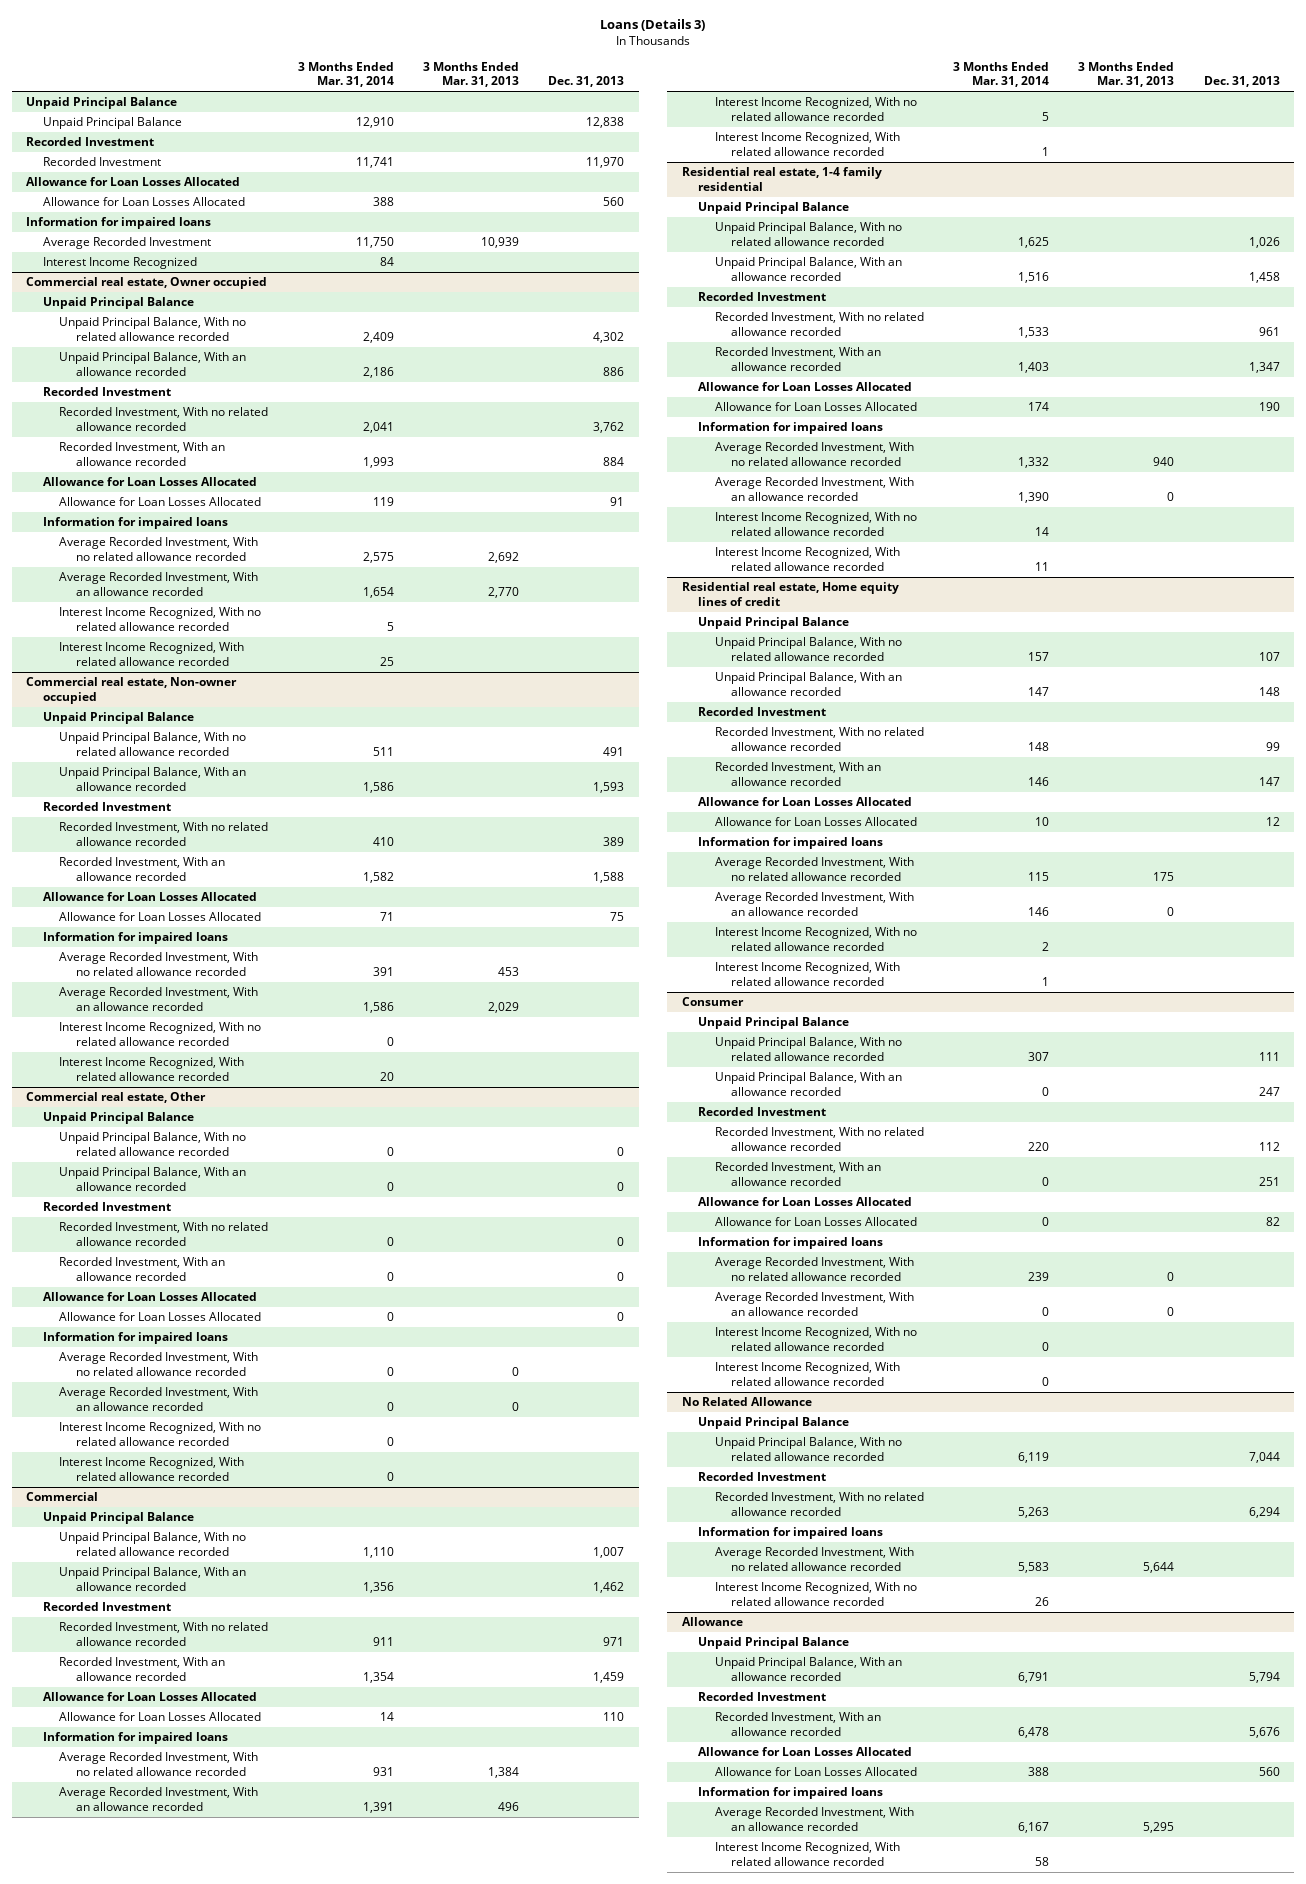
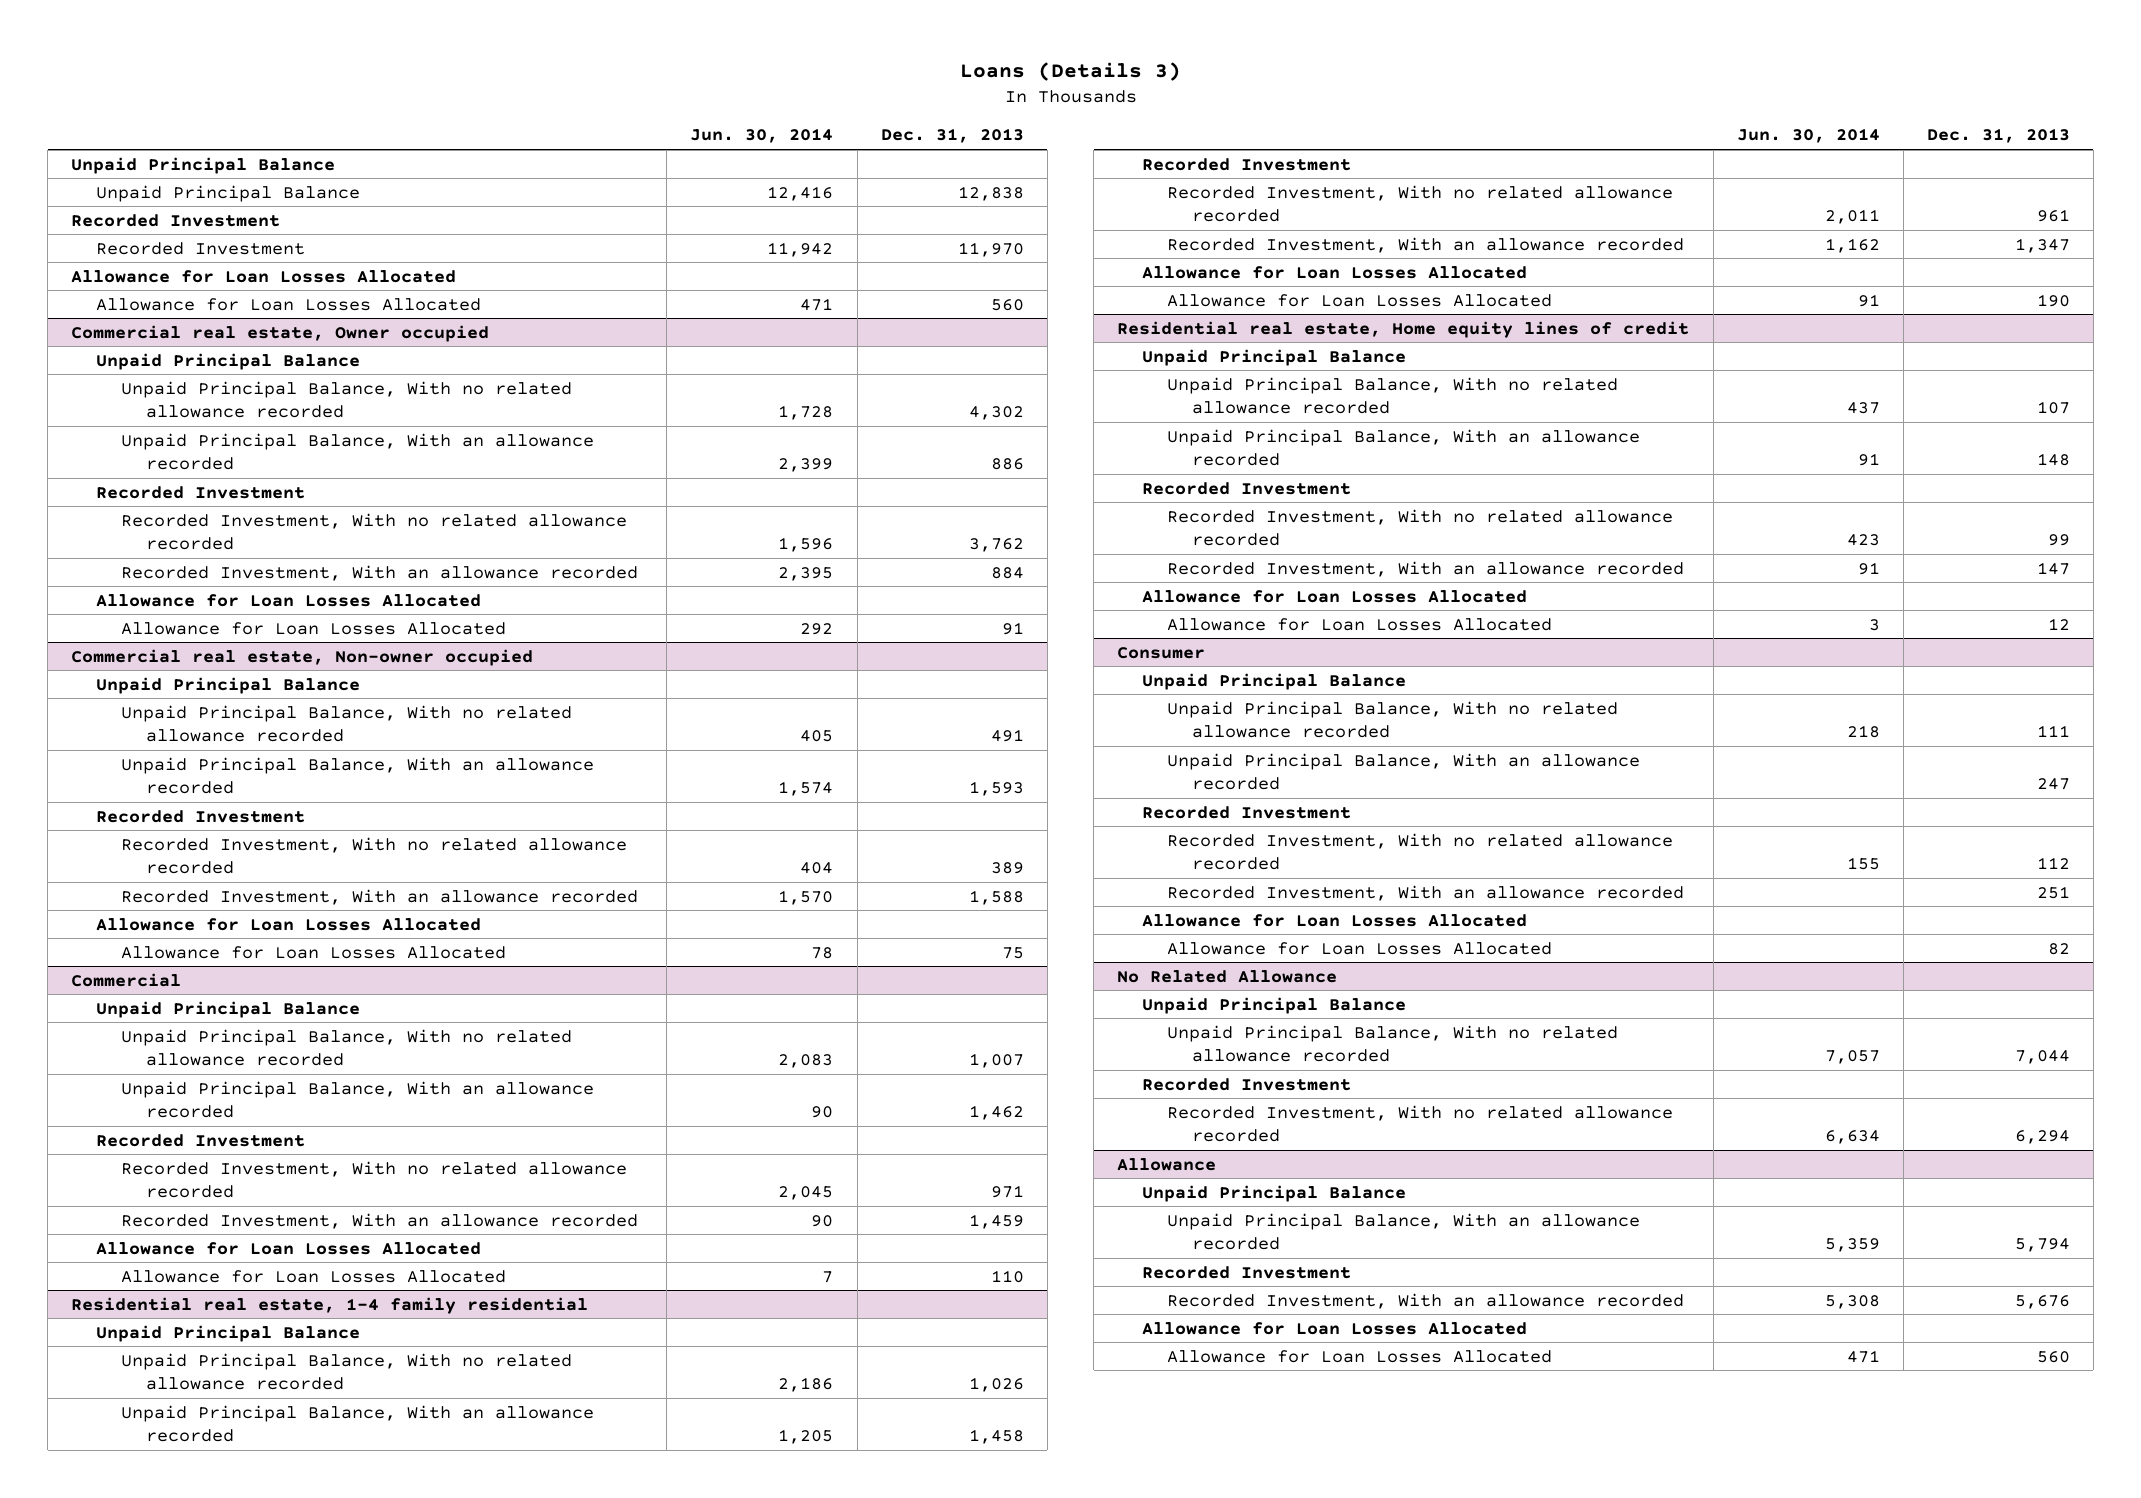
[297,61,394,88] 3 Months Ended Mar. 31, 2014 -> none
[422,61,519,88] 3 Months Ended Mar. 31, 2013 -> none
none -> [690,128,834,144] Jun. 30, 2014
[26,217,212,230] Information for impaired loans -> none
[42,237,211,250] Average Recorded Investment -> none
[42,257,197,270] Interest Income Recognized -> none
[42,517,228,530] Information for impaired loans -> none
[59,537,259,561] Average Recorded Investment, With no related allowance recorded -> none
[59,572,259,596] Average Recorded Investment, With an allowance recorded -> none
[59,607,262,631] Interest Income Recognized, With no related allowance recorded -> none
[59,642,245,666] Interest Income Recognized, With related allowance recorded -> none
[42,932,228,945] Information for impaired loans -> none
[59,952,259,976] Average Recorded Investment, With no related allowance recorded -> none
[59,987,259,1011] Average Recorded Investment, With an allowance recorded -> none
[59,1022,262,1046] Interest Income Recognized, With no related allowance recorded -> none
[59,1057,245,1081] Interest Income Recognized, With related allowance recorded -> none
[26,1092,207,1104] Commercial real estate, Other -> none
[42,1112,194,1125] Unpaid Principal Balance -> none
[59,1132,247,1156] Unpaid Principal Balance, With no related allowance recorded -> none
[59,1167,247,1191] Unpaid Principal Balance, With an allowance recorded -> none
[42,1202,171,1212] Recorded Investment -> none
[59,1222,269,1246] Recorded Investment, With no related allowance recorded -> none
[59,1257,226,1281] Recorded Investment, With an allowance recorded -> none
[42,1292,257,1302] Allowance for Loan Losses Allocated -> none
[59,1312,262,1322] Allowance for Loan Losses Allocated -> none
[42,1332,228,1345] Information for impaired loans -> none
[59,1352,259,1376] Average Recorded Investment, With no related allowance recorded -> none
[59,1387,259,1411] Average Recorded Investment, With an allowance recorded -> none
[59,1422,262,1446] Interest Income Recognized, With no related allowance recorded -> none
[59,1457,245,1481] Interest Income Recognized, With related allowance recorded -> none
[42,1732,228,1745] Information for impaired loans -> none
[59,1752,259,1776] Average Recorded Investment, With no related allowance recorded -> none
[59,1787,259,1811] Average Recorded Investment, With an allowance recorded -> none
[714,97,917,121] Interest Income Recognized, With no related allowance recorded -> none
[714,132,900,156] Interest Income Recognized, With related allowance recorded -> none
[698,422,884,435] Information for impaired loans -> none
[714,442,914,466] Average Recorded Investment, With no related allowance recorded -> none
[714,477,914,501] Average Recorded Investment, With an allowance recorded -> none
[714,512,917,536] Interest Income Recognized, With no related allowance recorded -> none
[714,547,900,571] Interest Income Recognized, With related allowance recorded -> none
[698,837,884,850] Information for impaired loans -> none
[714,857,914,881] Average Recorded Investment, With no related allowance recorded -> none
[714,892,914,916] Average Recorded Investment, With an allowance recorded -> none
[714,927,917,951] Interest Income Recognized, With no related allowance recorded -> none
[714,962,900,986] Interest Income Recognized, With related allowance recorded -> none
[698,1237,884,1250] Information for impaired loans -> none
[714,1257,914,1281] Average Recorded Investment, With no related allowance recorded -> none
[714,1292,914,1316] Average Recorded Investment, With an allowance recorded -> none
[714,1327,917,1351] Interest Income Recognized, With no related allowance recorded -> none
[714,1362,900,1386] Interest Income Recognized, With related allowance recorded -> none
[698,1527,884,1540] Information for impaired loans -> none
[714,1547,914,1571] Average Recorded Investment, With no related allowance recorded -> none
[714,1582,917,1606] Interest Income Recognized, With no related allowance recorded -> none
[698,1787,884,1800] Information for impaired loans -> none
[714,1807,914,1831] Average Recorded Investment, With an allowance recorded -> none
[714,1842,900,1866] Interest Income Recognized, With related allowance recorded -> none

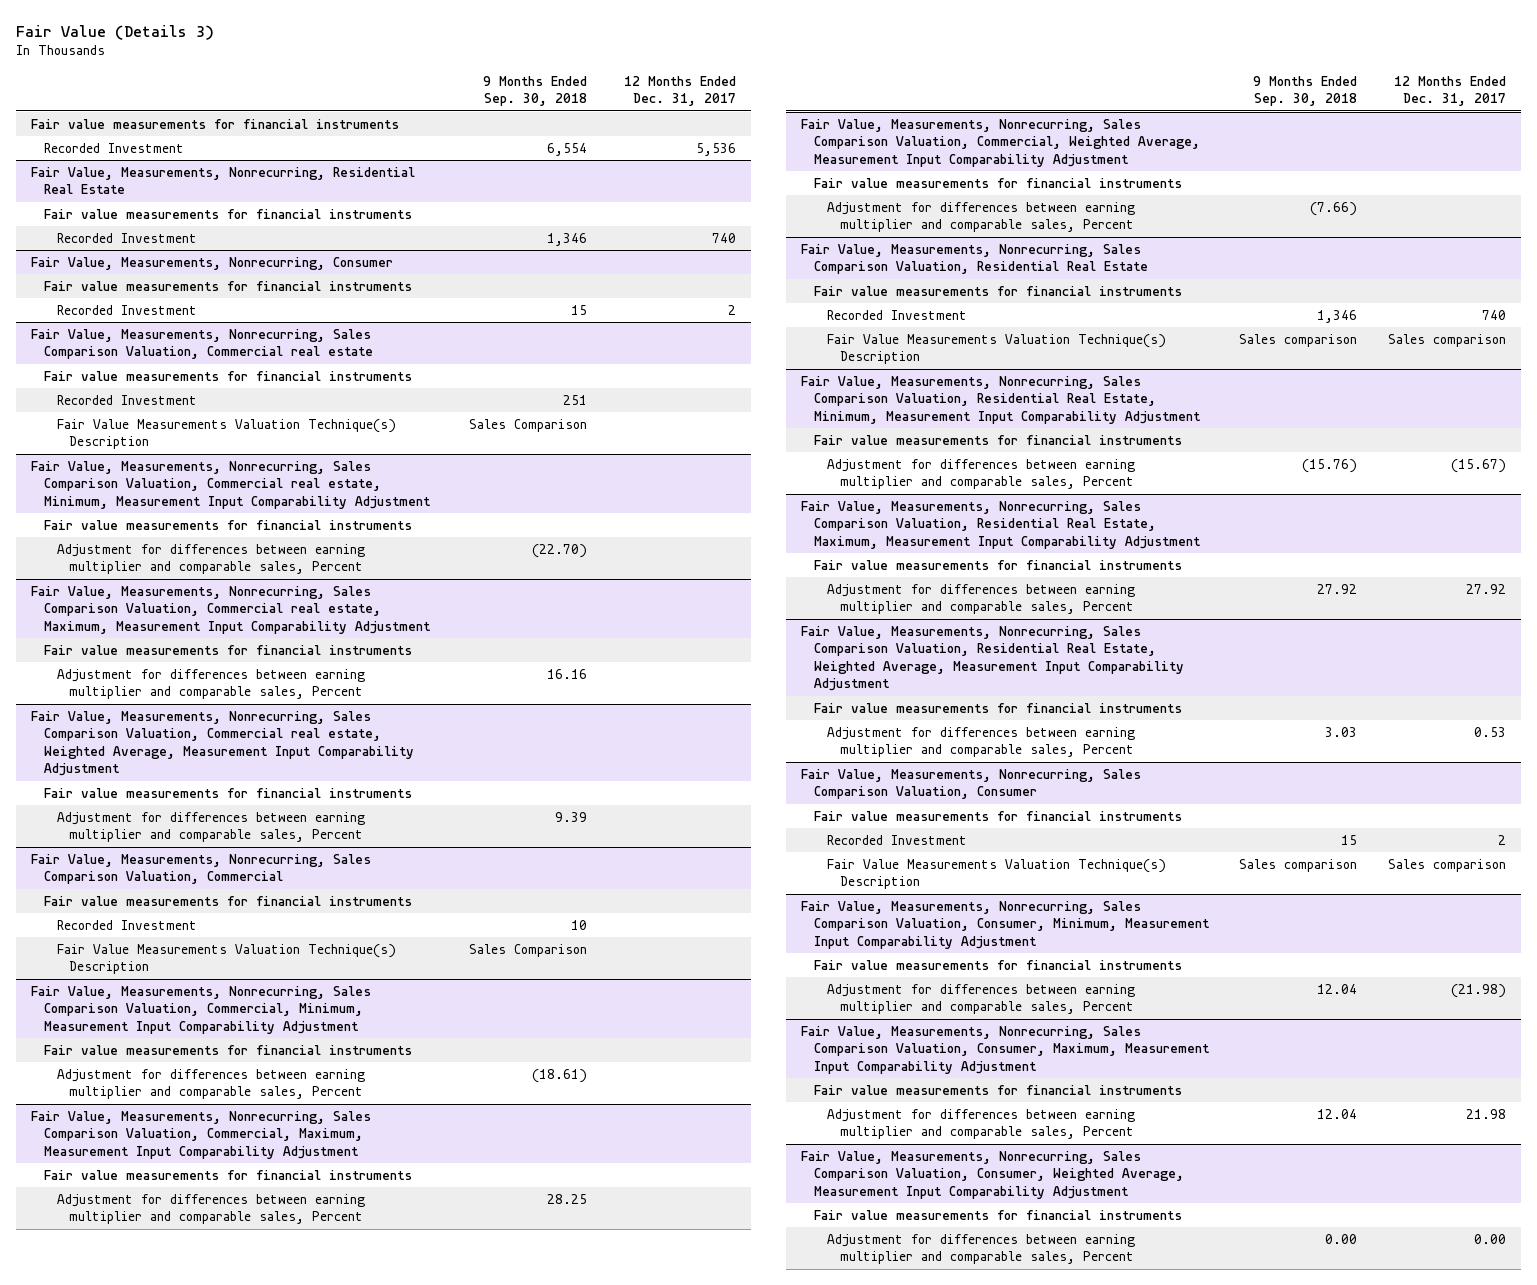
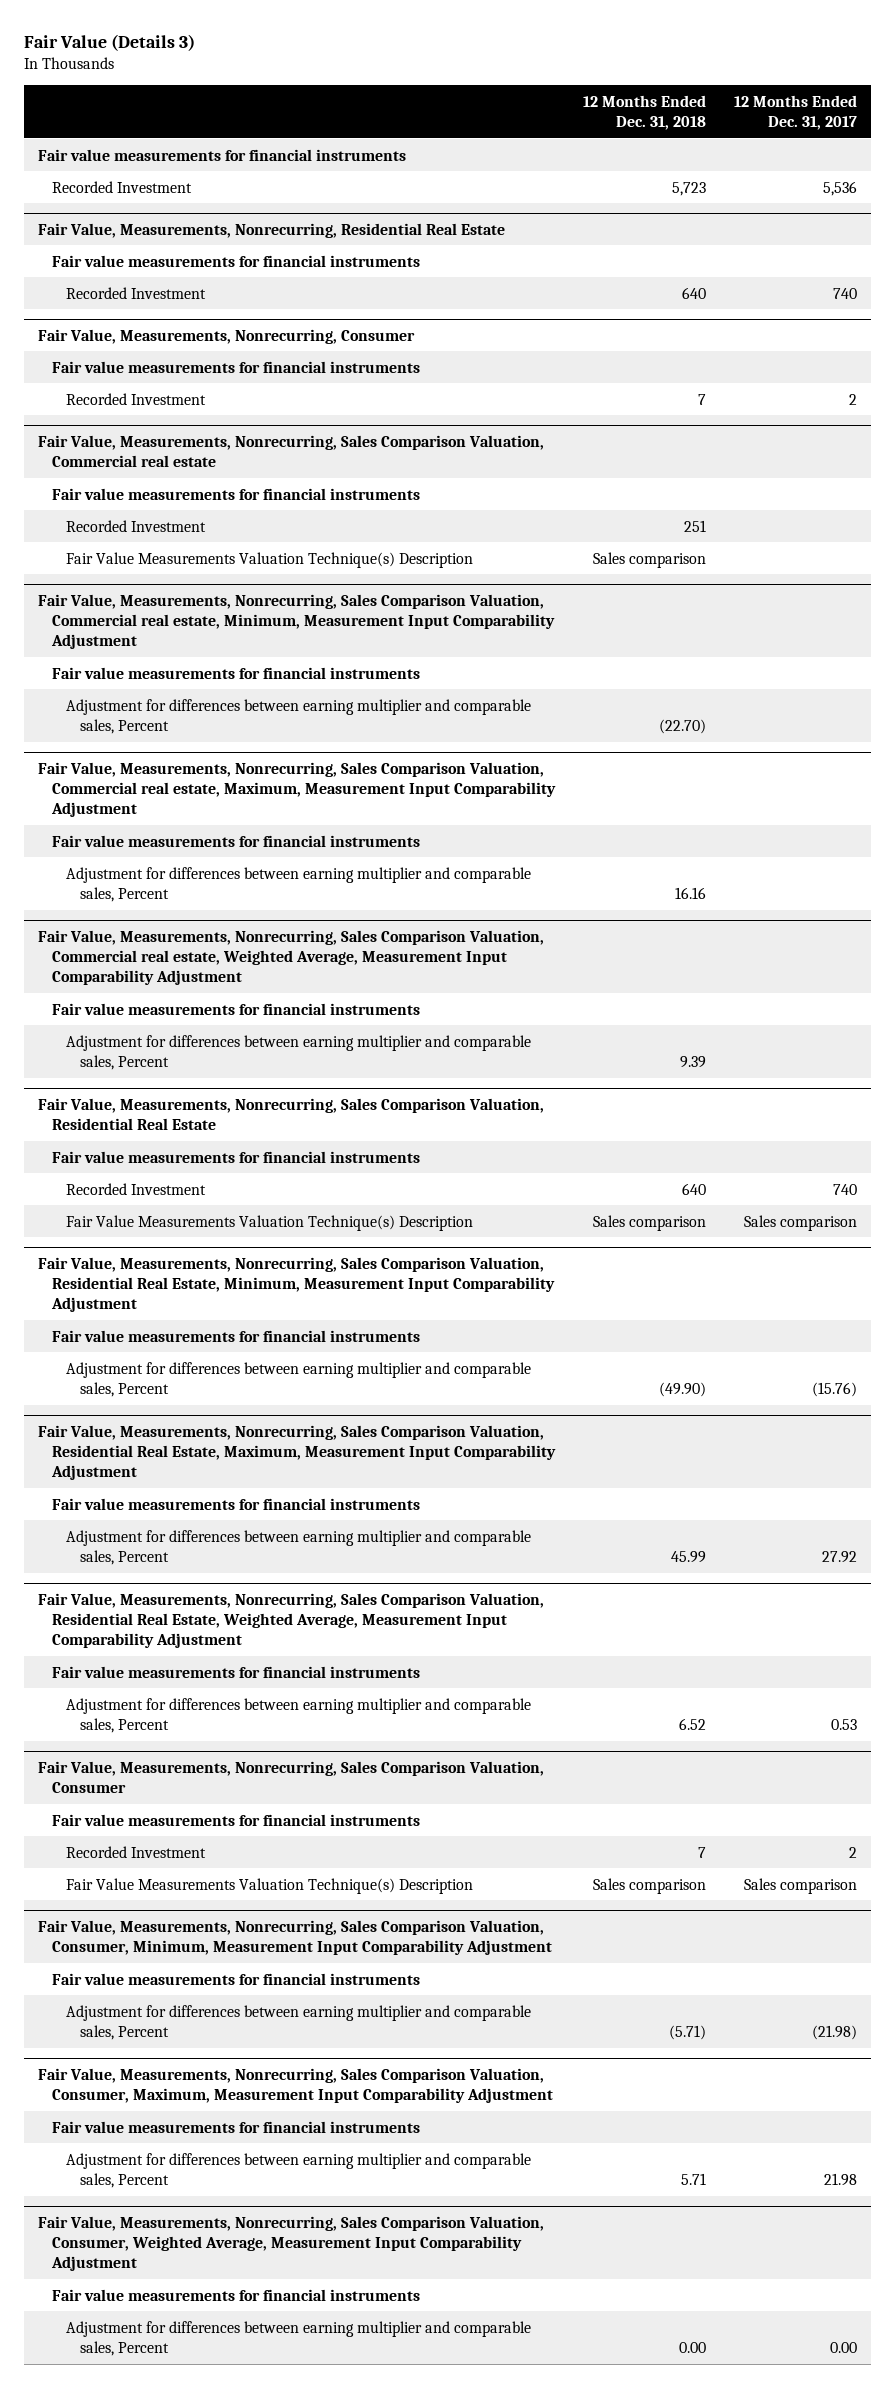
[483,75,588,107] 9 Months Ended Sep. 30, 2018 -> none
none -> [582,94,706,131] 12 Months Ended Dec. 31, 2018
[30,853,371,885] Fair Value, Measurements, Nonrecurring, Sales Comparison Valuation, Commercial -> none
[43,895,412,906] Fair value measurements for financial instruments -> none
[56,919,197,930] Recorded Investment -> none
[56,943,396,975] Fair Value Measurements Valuation Technique(s) Description -> none
[30,985,371,1034] Fair Value, Measurements, Nonrecurring, Sales Comparison Valuation, Commercial, Minimum, Measurement Input Comparability Adjustment -> none
[43,1044,412,1055] Fair value measurements for financial instruments -> none
[56,1068,365,1100] Adjustment for differences between earning multiplier and comparable sales, Percent -> none
[30,1110,371,1159] Fair Value, Measurements, Nonrecurring, Sales Comparison Valuation, Commercial, Maximum, Measurement Input Comparability Adjustment -> none
[43,1169,412,1180] Fair value measurements for financial instruments -> none
[56,1193,365,1225] Adjustment for differences between earning multiplier and comparable sales, Percent -> none
[800,118,1200,167] Fair Value, Measurements, Nonrecurring, Sales Comparison Valuation, Commercial, Weighted Average, Measurement Input Comparability Adjustment -> none
[813,177,1182,188] Fair value measurements for financial instruments -> none
[826,201,1135,233] Adjustment for differences between earning multiplier and comparable sales, Percent -> none
[1451,458,1507,473] (15.67) -> [811,1381,857,1397] (15.76)

